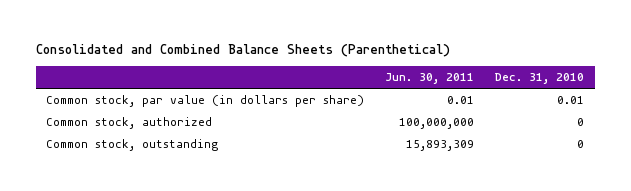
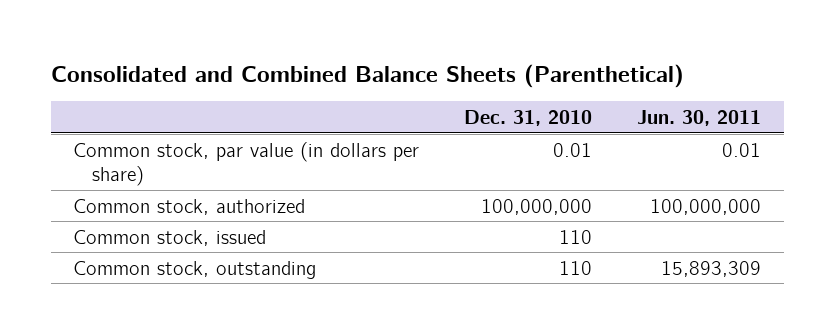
[577,118,585,127] 0 -> [481,198,593,215] 100,000,000
none -> [73,229,267,246] Common stock, issued
[577,140,585,149] 0 -> [559,260,593,275] 110

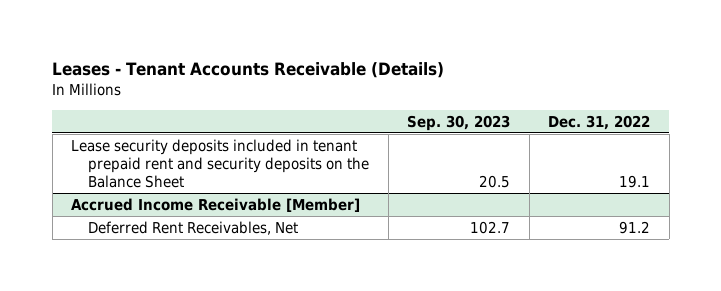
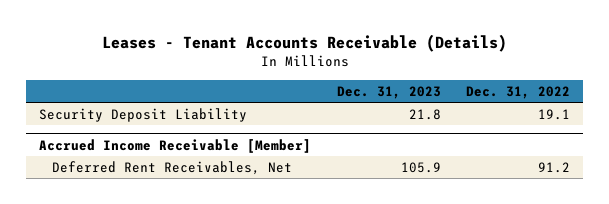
[407,114,511,131] Sep. 30, 2023 -> none
none -> [336,85,441,99] Dec. 31, 2023
[71,138,370,188] Lease security deposits included in tenant prepaid rent and security deposits on the Balance Sheet -> [39,107,248,122] Security Deposit Liability

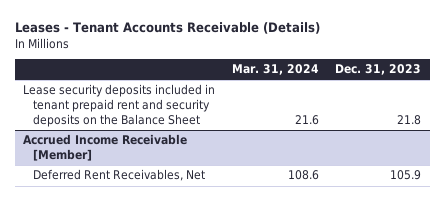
[466,85,571,99] Dec. 31, 2022 -> none
none -> [231,64,319,76] Mar. 31, 2024
[39,107,248,122] Security Deposit Liability -> [22,84,215,127] Lease security deposits included in tenant prepaid rent and security deposits on the Balance Sheet

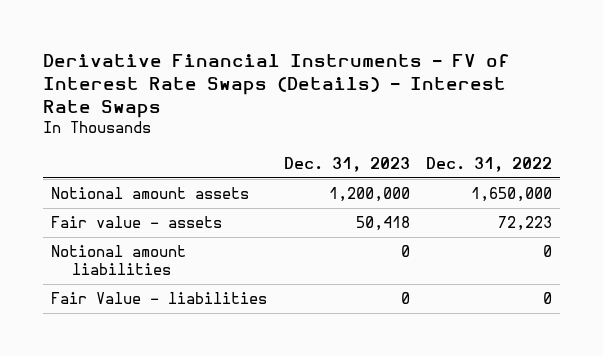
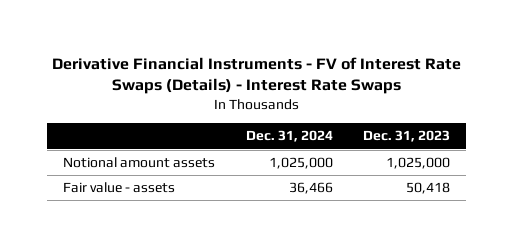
[425,156,552,172] Dec. 31, 2022 -> none
none -> [245,130,333,143] Dec. 31, 2024
[328,187,410,203] 1,200,000 -> [386,157,451,170] 1,025,000
[51,245,187,275] Notional amount liabilities -> none
[51,292,268,305] Fair Value - liabilities -> none

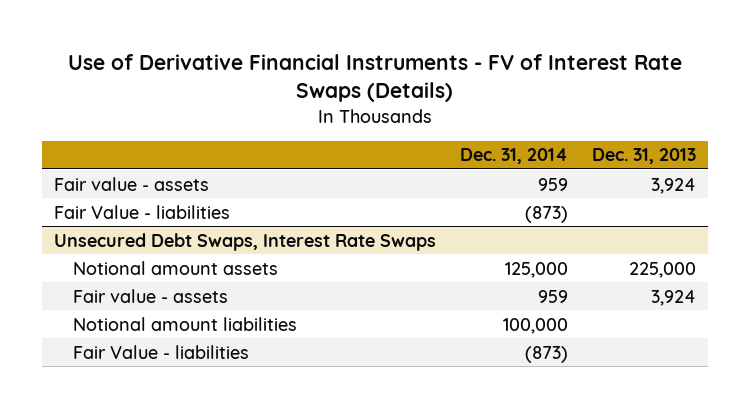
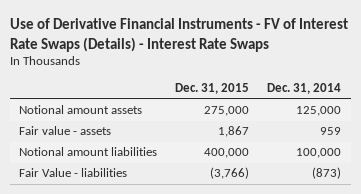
[67,54,682,103] Use of Derivative Financial Instruments - FV of Interest Rate Swaps (Details) -> [10,18,349,52] Use of Derivative Financial Instruments - FV of Interest Rate Swaps (Details) - Interest Rate Swaps
[591,148,696,165] Dec. 31, 2013 -> none
none -> [175,83,250,95] Dec. 31, 2015
[53,176,209,191] Fair value - assets -> none
[53,204,230,219] Fair Value - liabilities -> none
[53,232,436,251] Unsecured Debt Swaps, Interest Rate Swaps -> none

